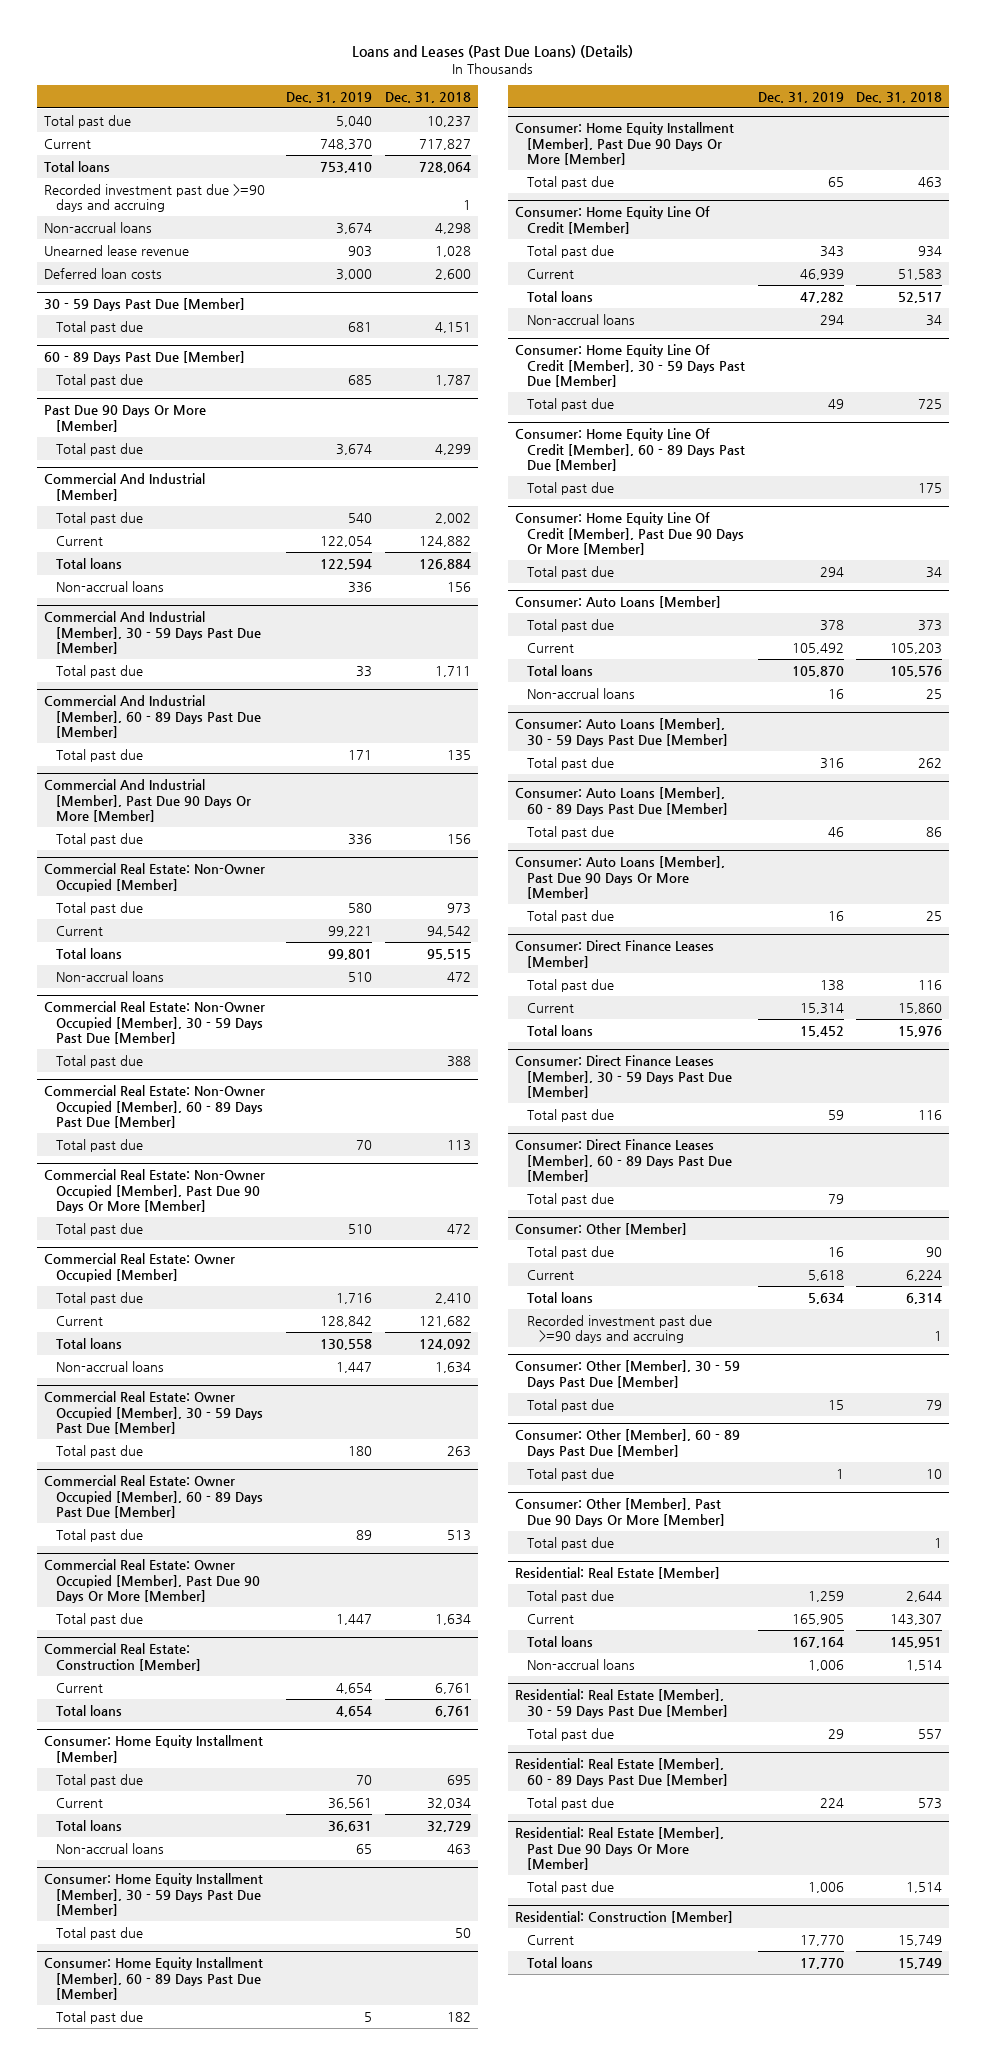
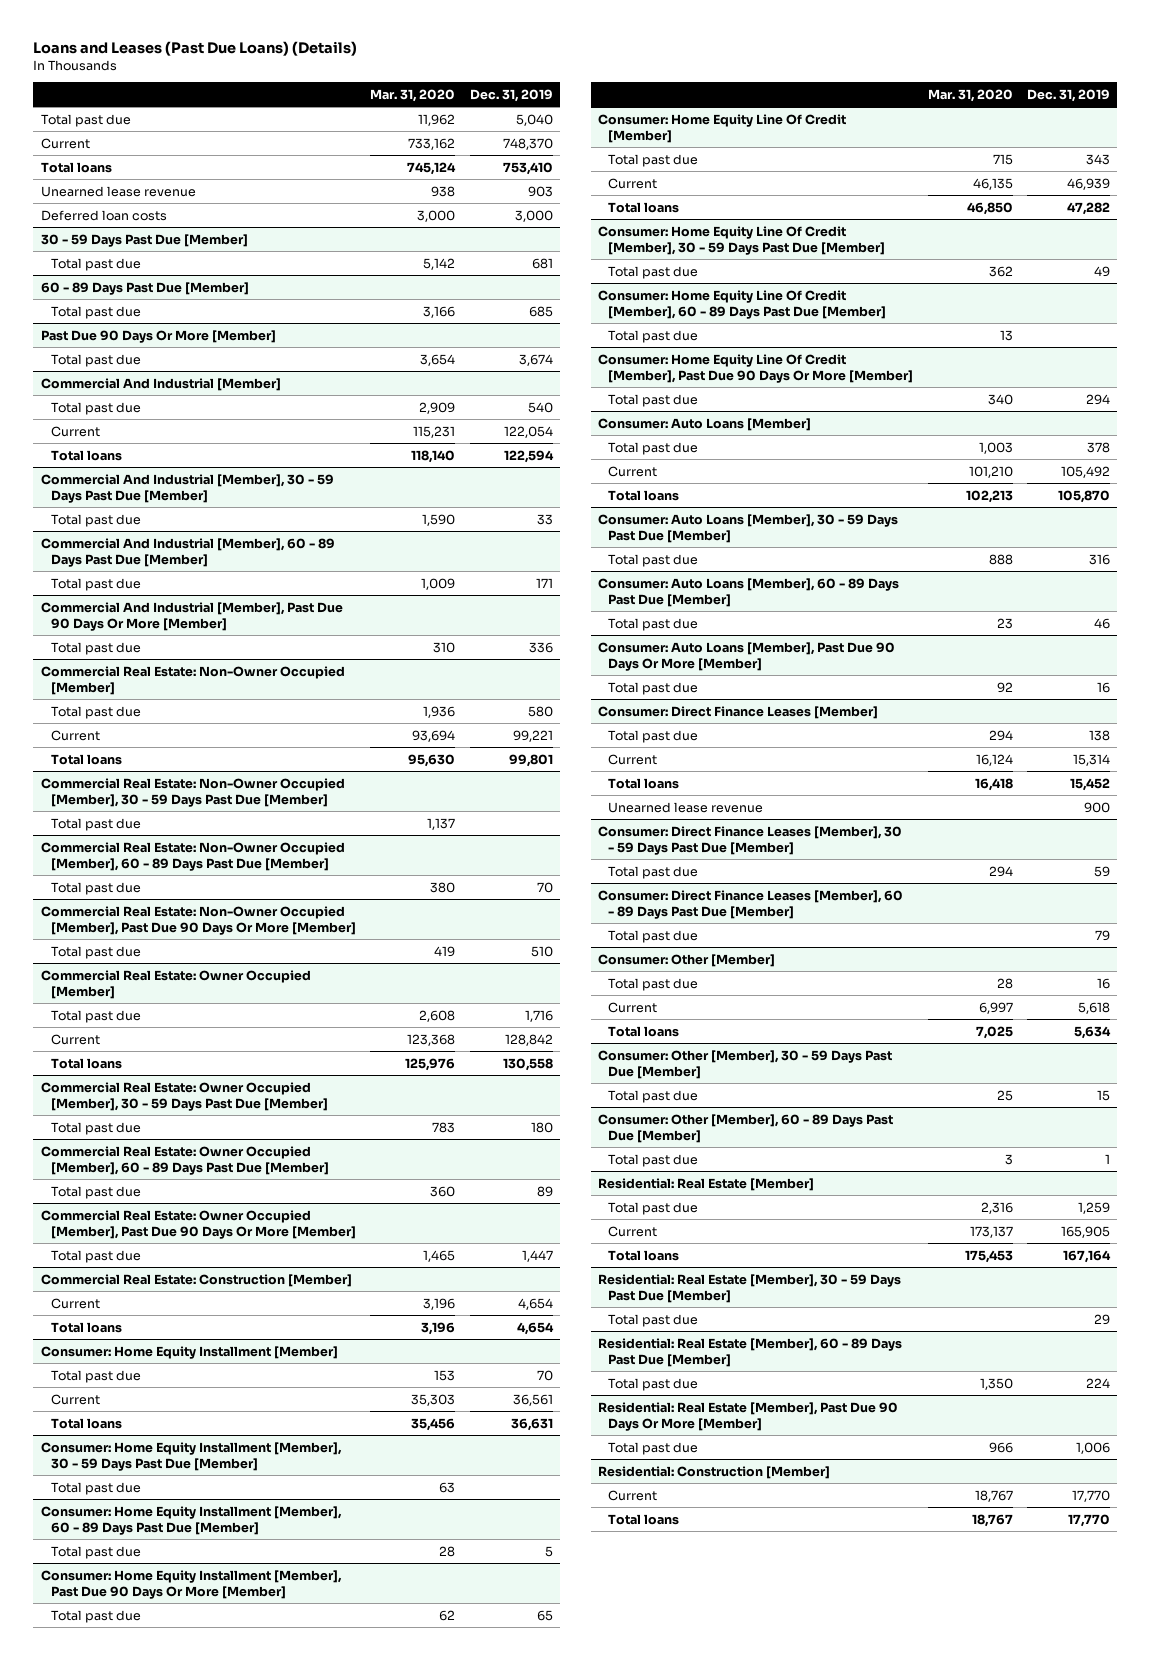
[385,91,472,103] Dec. 31, 2018 -> none
none -> [370,88,456,102] Mar. 31, 2020
[43,182,265,213] Recorded investment past due >=90 days and accruing -> none
[43,221,152,233] Non-accrual loans -> none
[55,580,164,592] Non-accrual loans -> none
[55,970,164,982] Non-accrual loans -> none
[55,1360,164,1372] Non-accrual loans -> none
[55,1842,164,1854] Non-accrual loans -> none
[526,313,635,325] Non-accrual loans -> none
[526,687,635,699] Non-accrual loans -> none
none -> [608,801,764,813] Unearned lease revenue
[526,1314,712,1344] Recorded investment past due >=90 days and accruing -> none
[514,1498,725,1527] Consumer: Other [Member], Past Due 90 Days Or More [Member] -> none
[526,1536,614,1550] Total past due -> none
[526,1658,635,1670] Non-accrual loans -> none

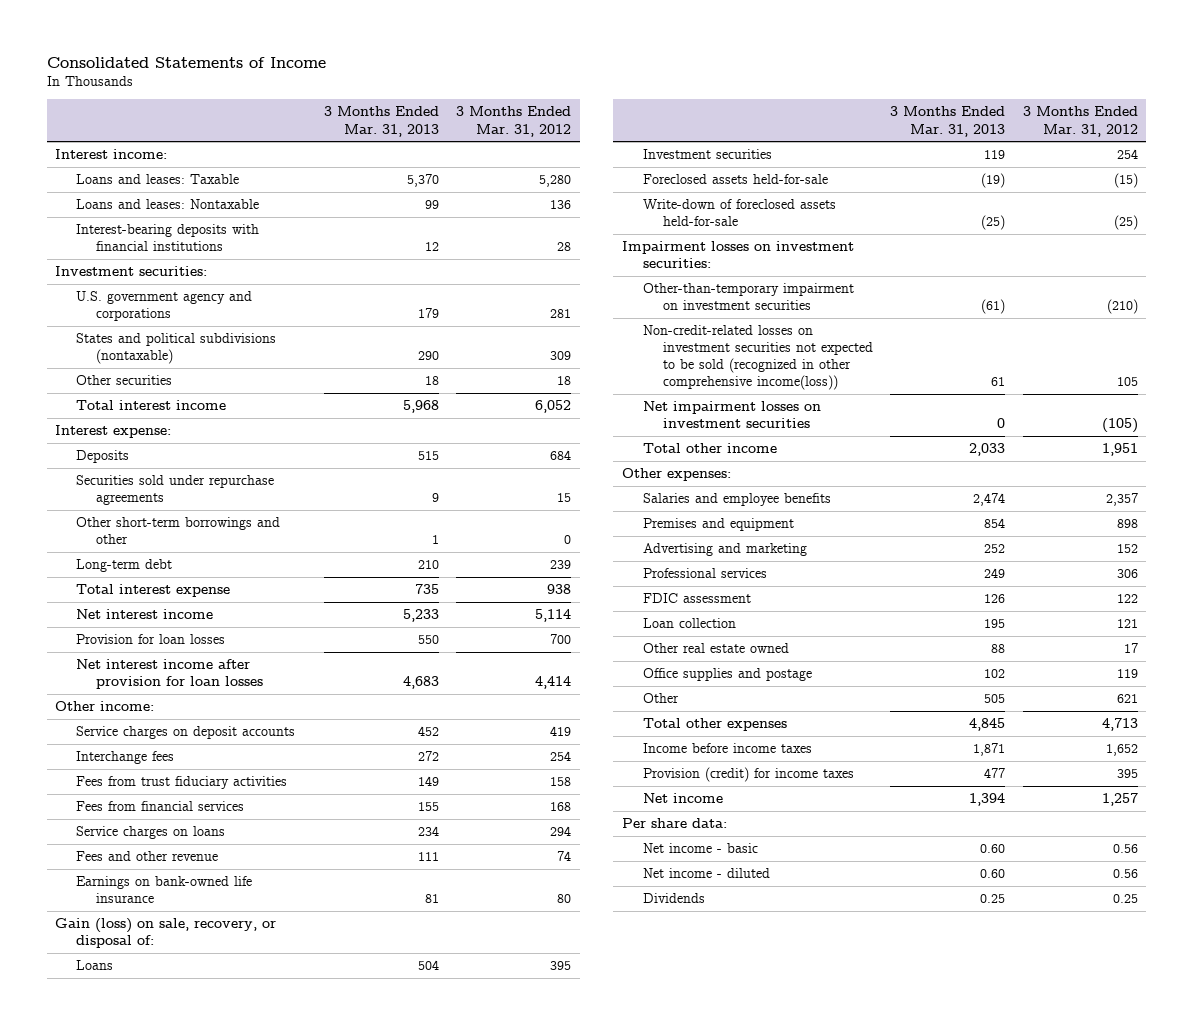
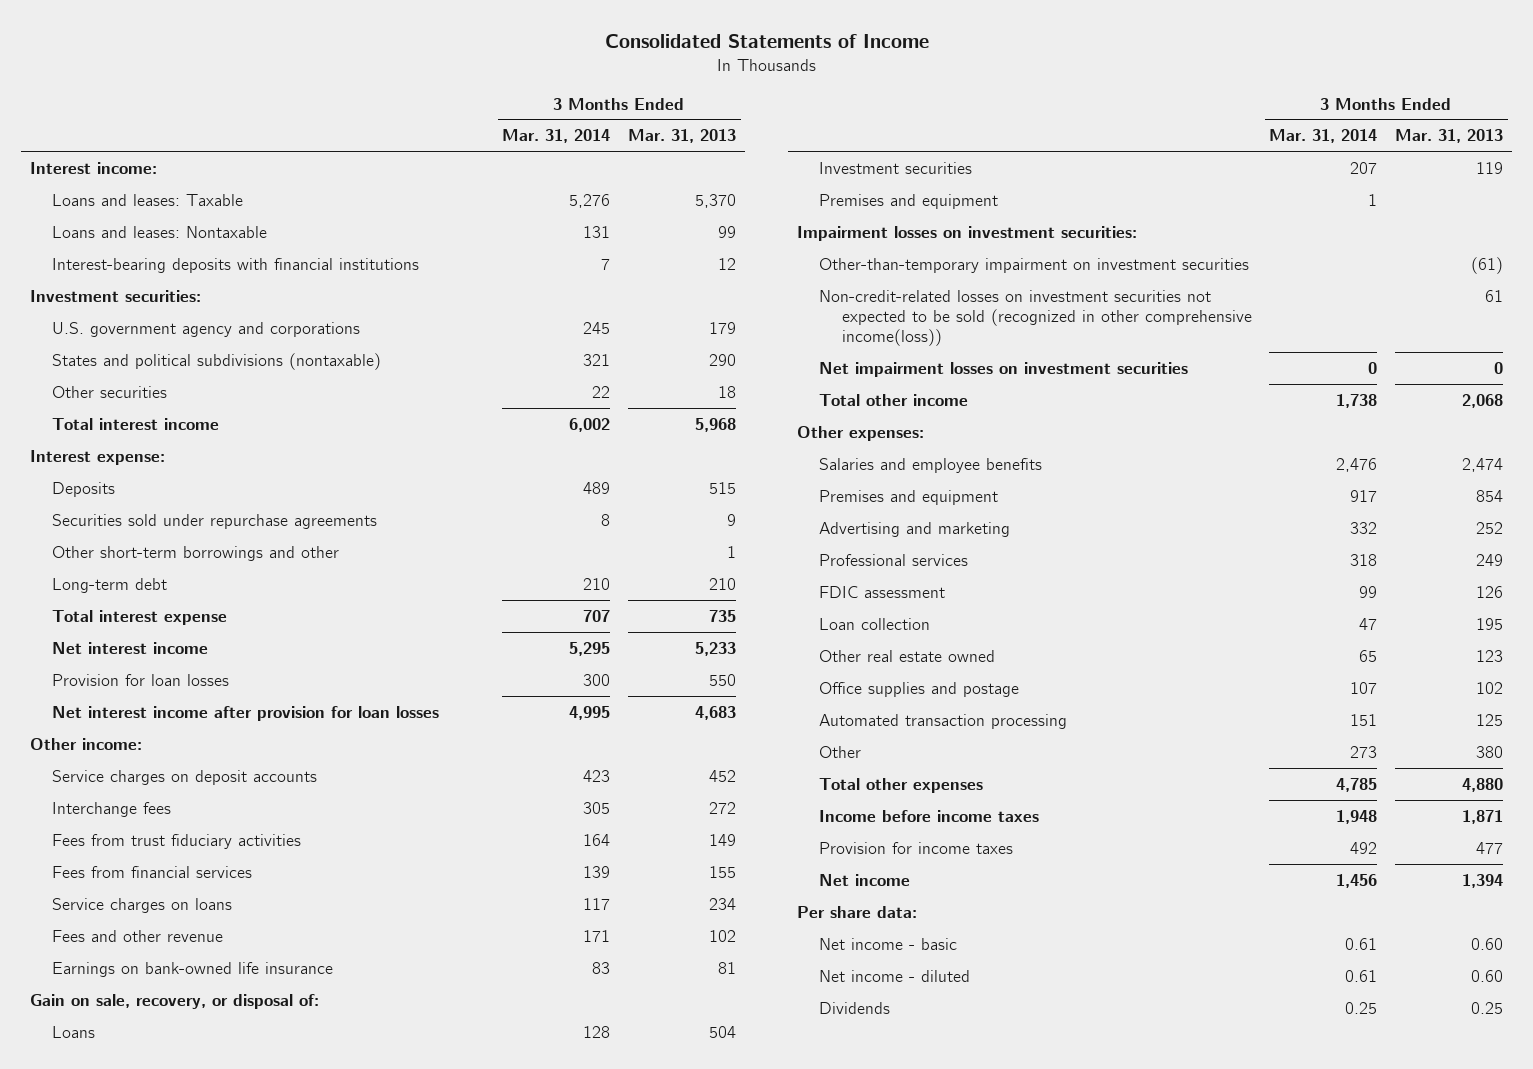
[456,106,572,137] 3 Months Ended Mar. 31, 2012 -> none
none -> [502,129,611,144] Mar. 31, 2014
[417,852,439,862] 111 -> [709,929,737,942] 102
[55,918,277,949] Gain (loss) on sale, recovery, or disposal of: -> [29,993,319,1009] Gain on sale, recovery, or disposal of:
[642,174,828,185] Foreclosed assets held-for-sale -> none
[642,199,836,227] Write-down of foreclosed assets held-for-sale -> none
none -> [819,193,999,209] Premises and equipment
[969,443,1006,457] 2,033 -> [1462,393,1504,408] 2,068
[991,644,1006,654] 88 -> [1476,649,1504,662] 123
none -> [819,713,1068,729] Automated transaction processing
[984,694,1006,704] 505 -> [1476,745,1504,758] 380
[969,718,1006,732] 4,845 -> [1462,777,1504,792] 4,880
[642,767,854,783] Provision (credit) for income taxes -> [819,841,1014,854] Provision for income taxes

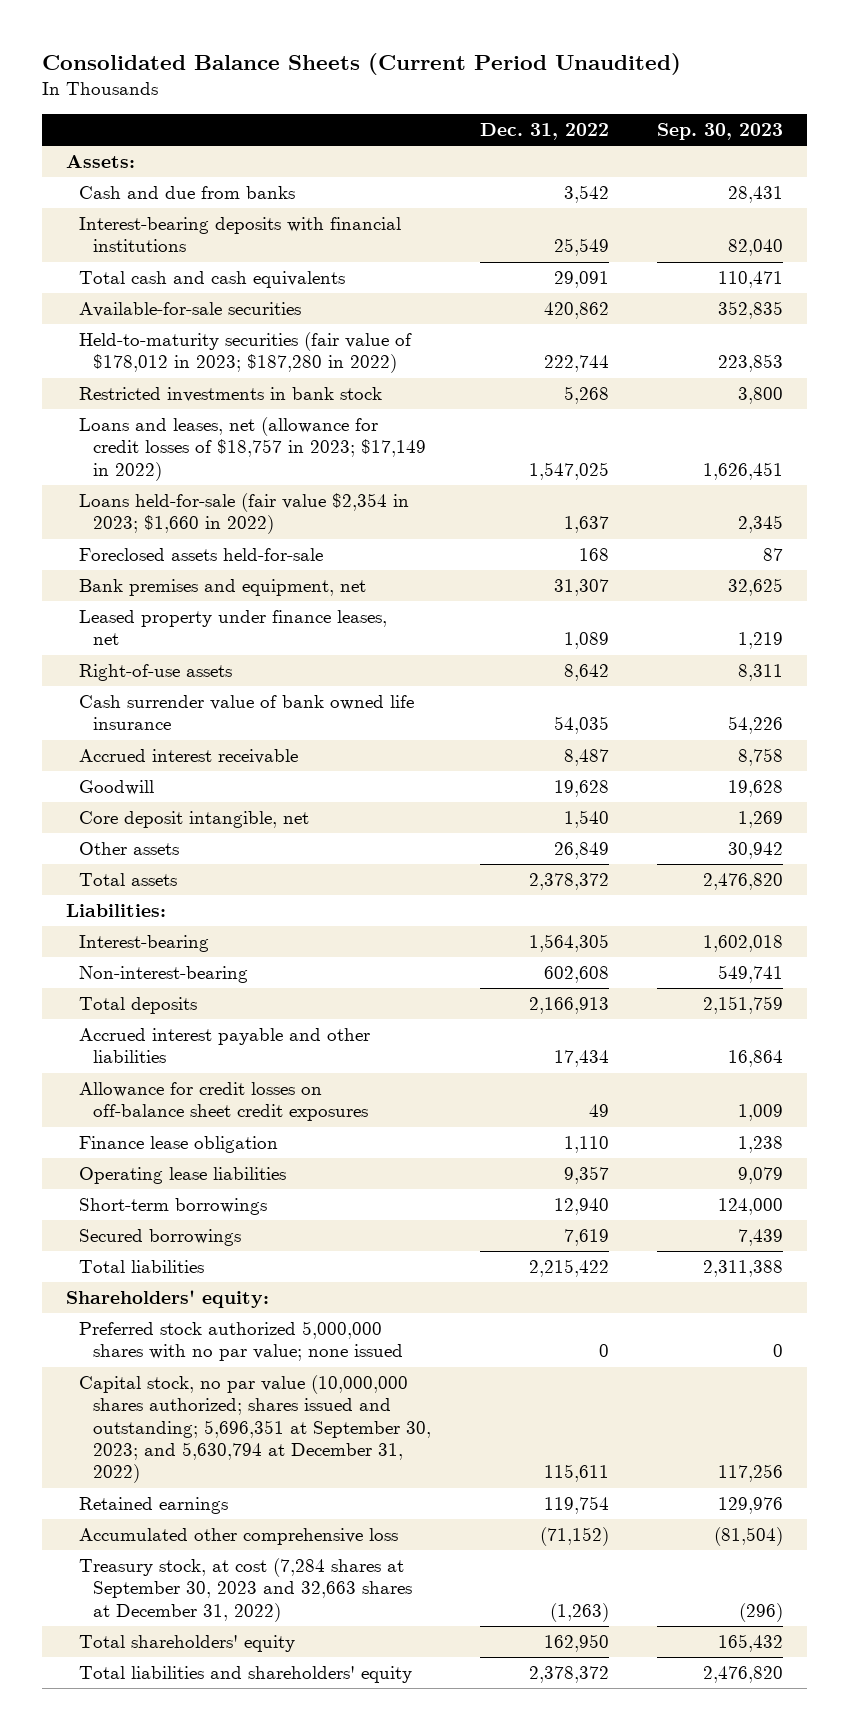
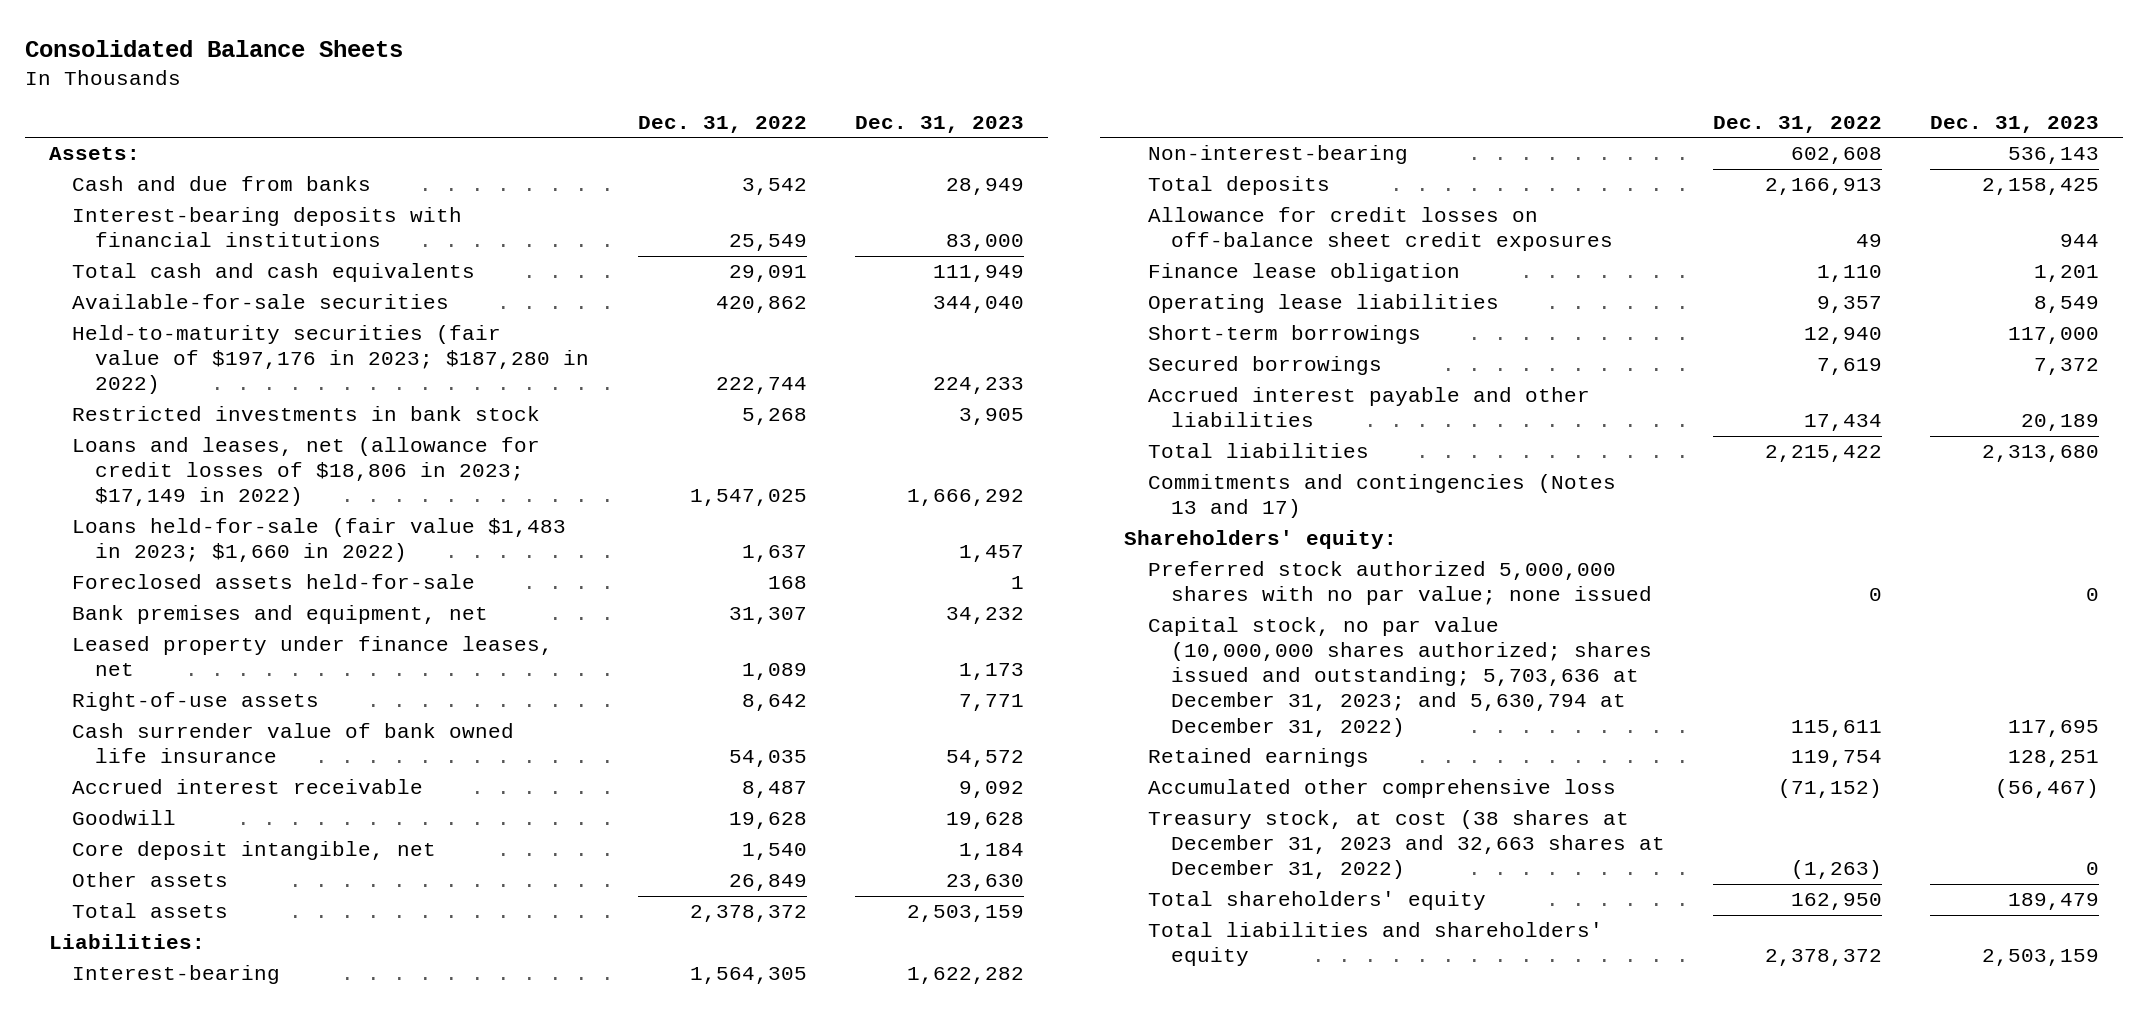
[41,53,681,76] Consolidated Balance Sheets (Current Period Unaudited) -> [24,40,403,58] Consolidated Balance Sheets
[657,123,784,141] Sep. 30, 2023 -> none
none -> [854,115,1024,133] Dec. 31, 2023
[79,332,413,374] Held-to-maturity securities (fair value of $178,012 in 2023; $187,280 in 2022) -> [72,325,590,395] Held-to-maturity securities (fair value of $197,176 in 2023; $187,280 in 2022)
[79,417,426,481] Loans and leases, net (allowance for credit losses of $18,757 in 2023; $17,149 in 2022) -> [72,437,541,507] Loans and leases, net (allowance for credit losses of $18,806 in 2023; $17,149 in 2022)
[79,493,410,535] Loans held-for-sale (fair value $2,354 in 2023; $1,660 in 2022) -> [72,518,567,563] Loans held-for-sale (fair value $1,483 in 2023; $1,660 in 2022)
[79,1028,371,1064] Accrued interest payable and other liabilities -> [1147,387,1590,428] Accrued interest payable and other liabilities
none -> [1147,474,1616,519] Commitments and contingencies (Notes 13 and 17)
[79,1375,431,1484] Capital stock, no par value (10,000,000 shares authorized; shares issued and outstanding; 5,696,351 at September 30, 2023; and 5,630,794 at December 31, 2022) -> [1147,617,1652,737] Capital stock, no par value (10,000,000 shares authorized; shares issued and outstanding; 5,703,636 at December 31, 2023; and 5,630,794 at December 31, 2022)
[79,1558,412,1622] Treasury stock, at cost (7,284 shares at September 30, 2023 and 32,663 shares at December 31, 2022) -> [1147,810,1665,880] Treasury stock, at cost (38 shares at December 31, 2023 and 32,663 shares at December 31, 2022)

